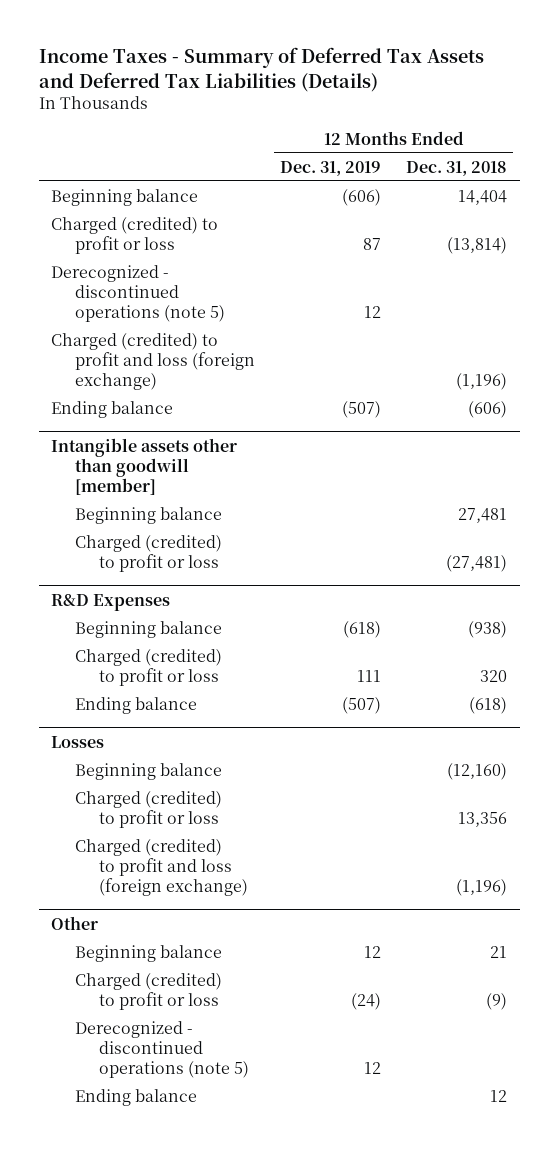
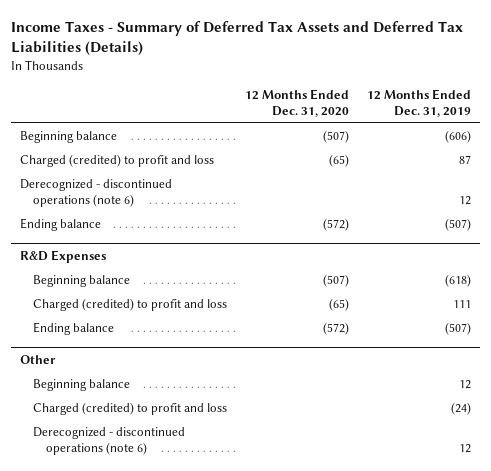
[406,160,508,176] Dec. 31, 2018 -> none
none -> [245,89,350,118] 12 Months Ended Dec. 31, 2020
[51,332,256,390] Charged (credited) to profit and loss (foreign exchange) -> none
[51,216,219,254] Charged (credited) to profit or loss -> [20,154,215,168] Charged (credited) to profit and loss
[51,264,226,322] Derecognized - discontinued operations (note 5) -> [20,179,173,208] Derecognized - discontinued operations (note 6)
[51,437,238,495] Intangible assets other than goodwill [member] -> none
[75,506,223,524] Beginning balance -> none
[75,534,223,572] Charged (credited) to profit or loss -> none
[75,648,223,686] Charged (credited) to profit or loss -> [33,298,228,312] Charged (credited) to profit and loss
[51,735,105,748] Losses -> none
[75,762,223,780] Beginning balance -> none
[75,790,223,828] Charged (credited) to profit or loss -> none
[75,838,249,896] Charged (credited) to profit and loss (foreign exchange) -> none
[75,1088,198,1106] Ending balance -> none
[75,972,223,1010] Charged (credited) to profit or loss -> [33,402,228,416] Charged (credited) to profit and loss
[75,1020,250,1078] Derecognized - discontinued operations (note 5) -> [33,427,186,456] Derecognized - discontinued operations (note 6)

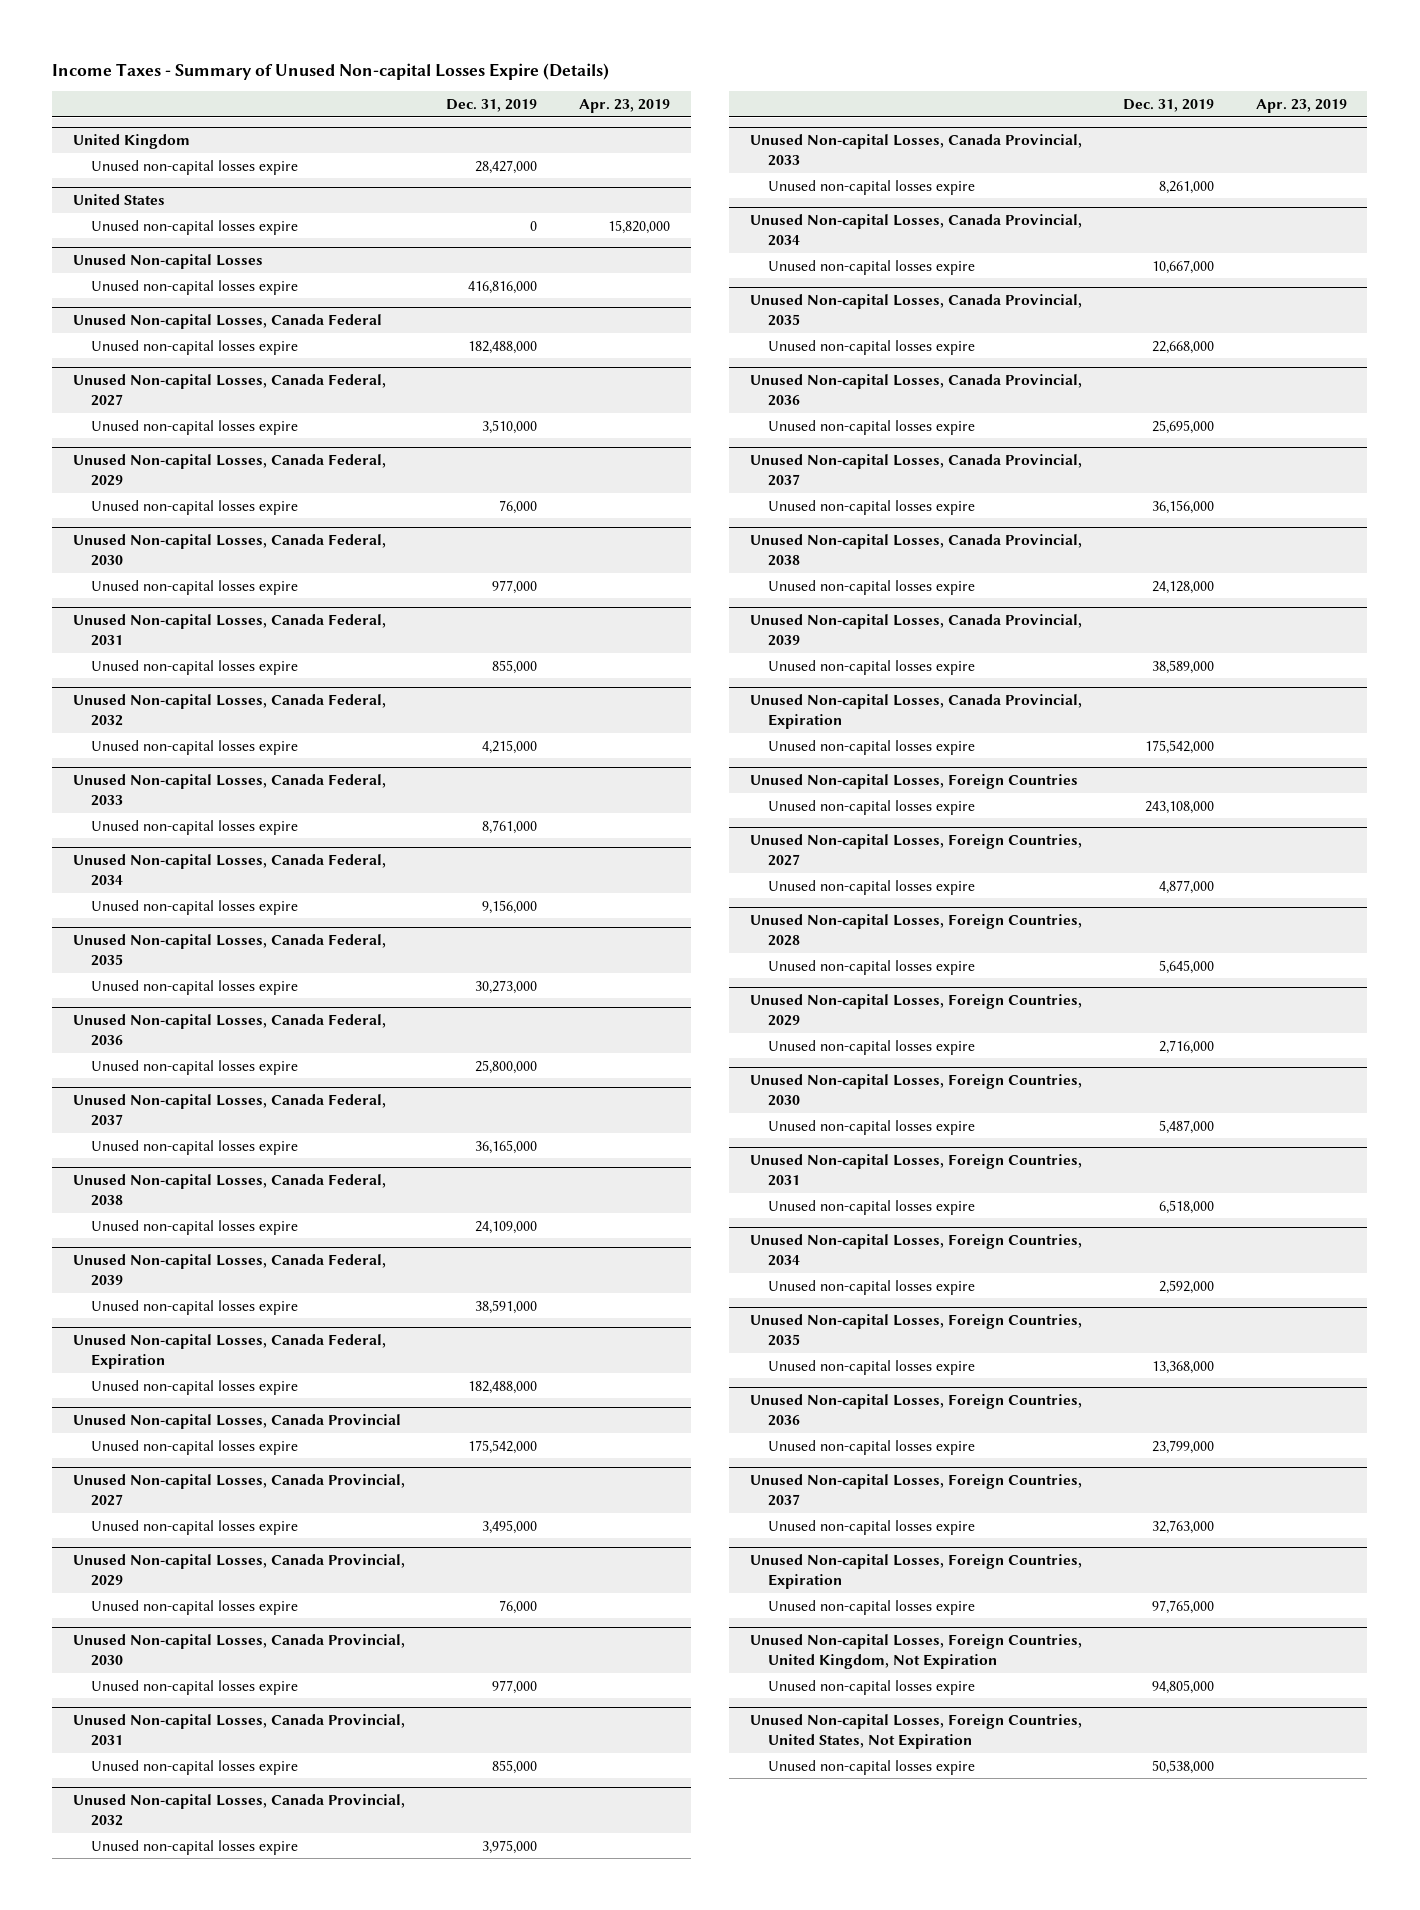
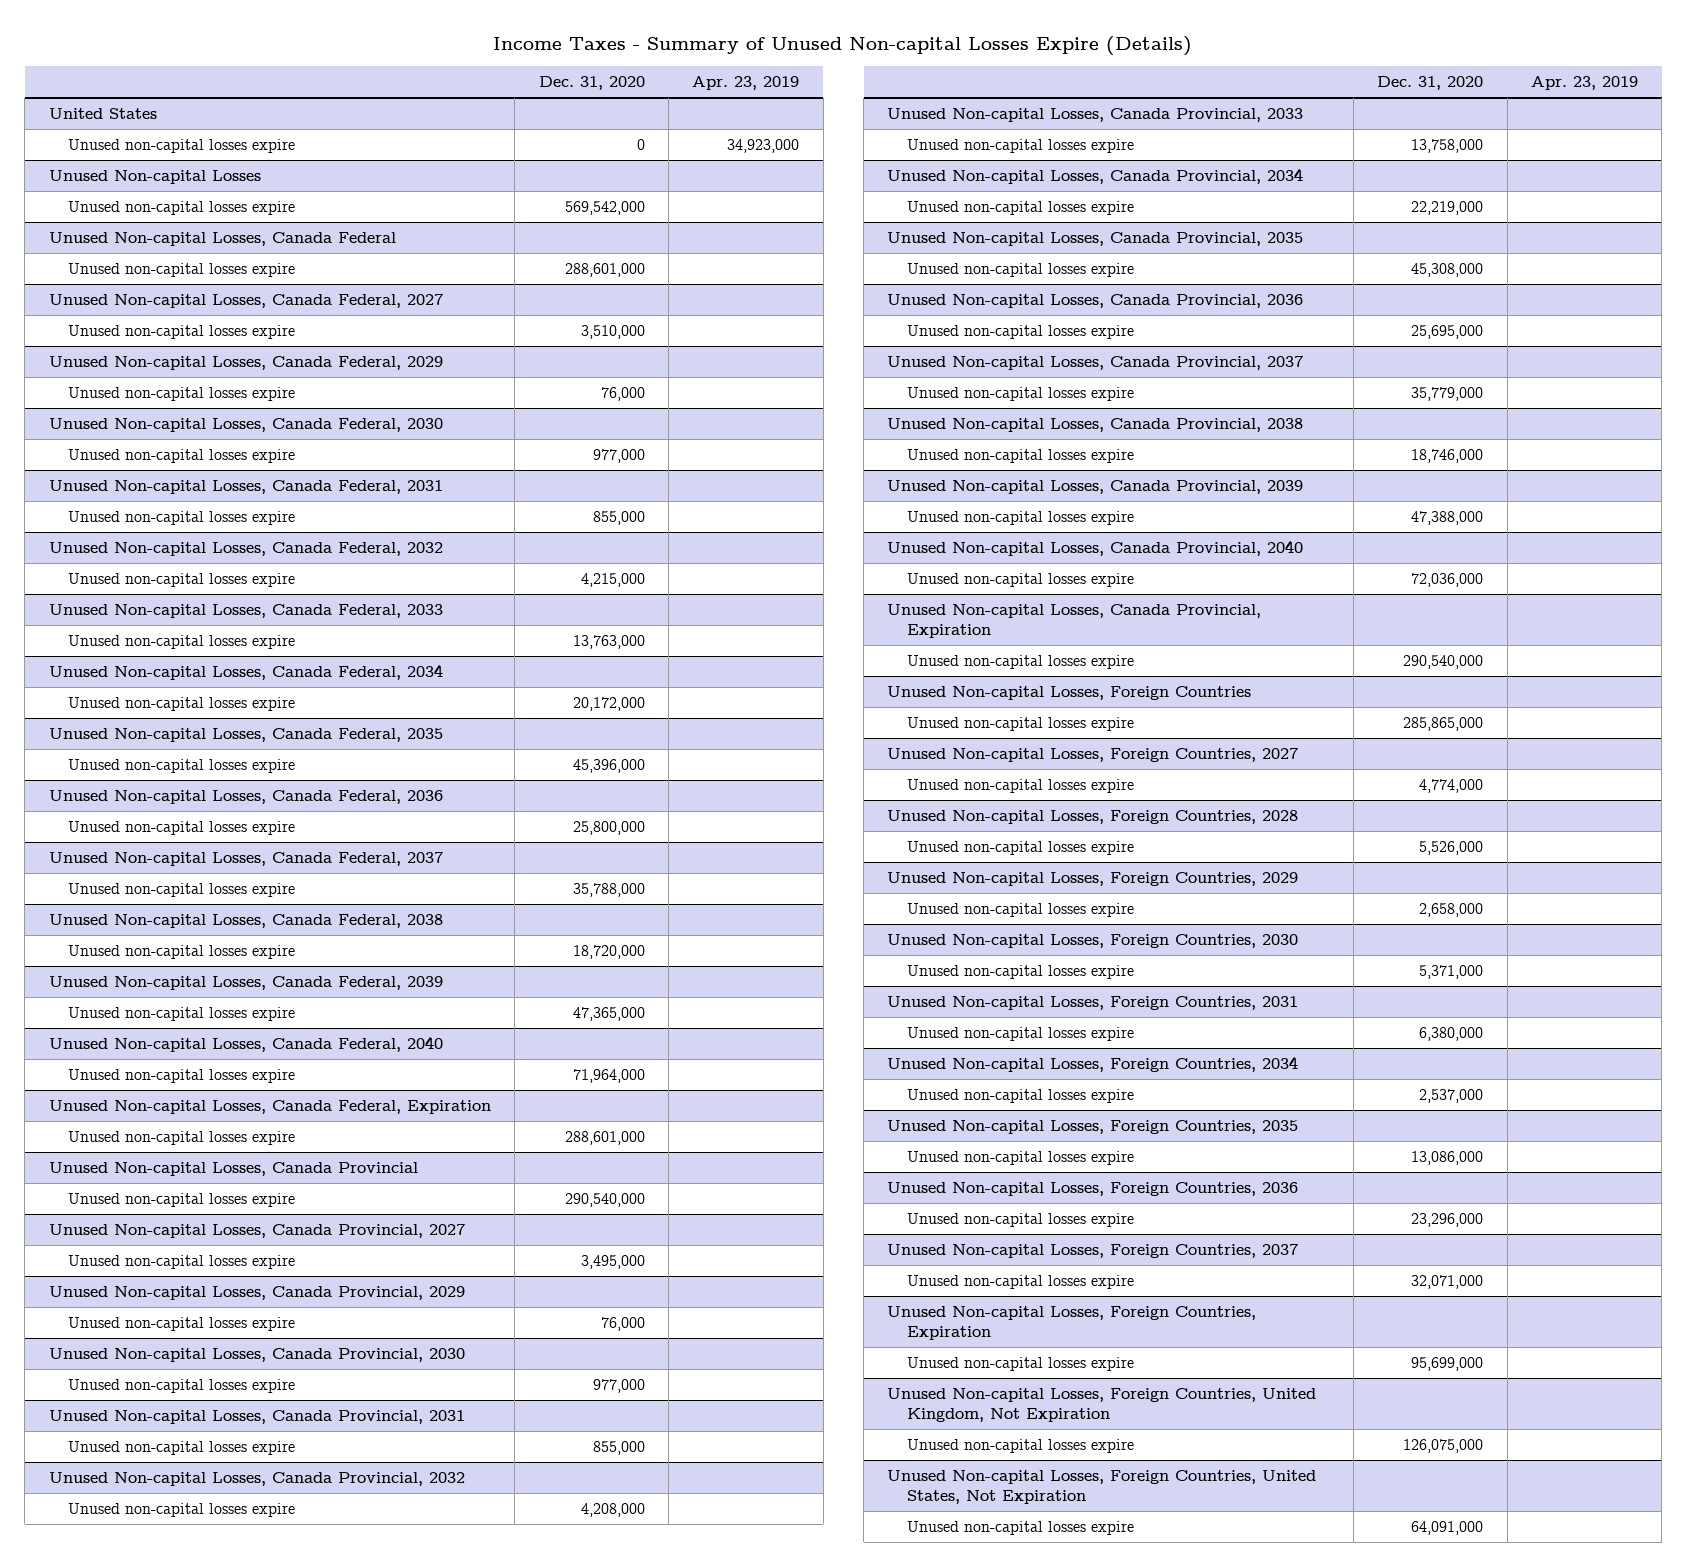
[446,99,538,113] Dec. 31, 2019 -> none
none -> [538,76,645,91] Dec. 31, 2020
[72,134,190,150] United Kingdom -> none
[91,159,299,175] Unused non-capital losses expire -> none
[607,219,670,234] 15,820,000 -> [727,138,800,153] 34,923,000
none -> [48,1035,443,1052] Unused Non-capital Losses, Canada Federal, 2040
none -> [68,1068,296,1083] Unused non-capital losses expire
none -> [887,539,1304,556] Unused Non-capital Losses, Canada Provincial, 2040
none -> [907,572,1135,587] Unused non-capital losses expire

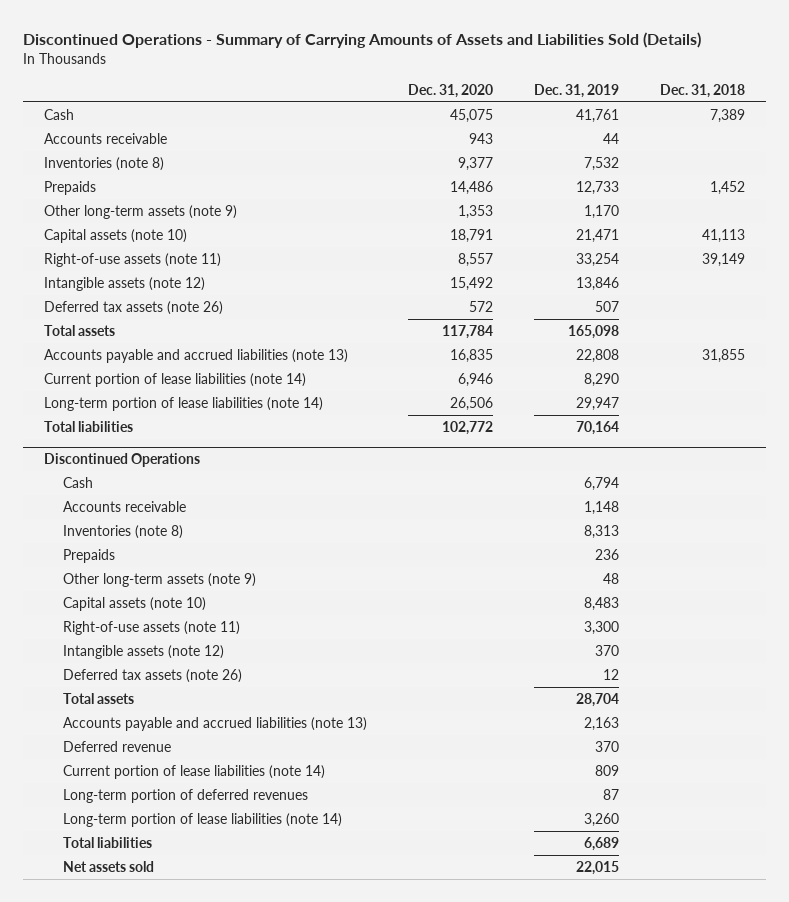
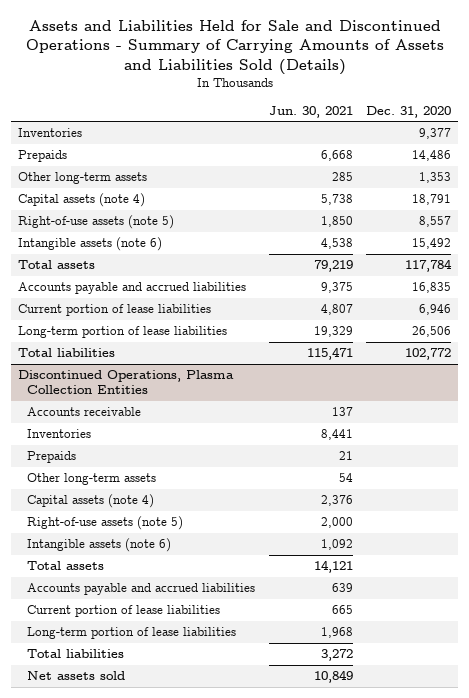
[23,31,702,48] Discontinued Operations - Summary of Carrying Amounts of Assets and Liabilities Sold (Details) -> [25,19,444,75] Assets and Liabilities Held for Sale and Discontinued Operations - Summary of Carrying Amounts of Assets and Liabilities Sold (Details)
[534,83,620,98] Dec. 31, 2019 -> none
[660,83,746,98] Dec. 31, 2018 -> none
none -> [268,105,353,118] Jun. 30, 2021
[43,109,74,121] Cash -> none
[43,133,167,145] Accounts receivable -> none
[43,157,164,172] Inventories (note 8) -> [18,128,83,138] Inventories
[43,301,223,316] Deferred tax assets (note 26) -> none
[43,205,237,220] Other long-term assets (note 9) -> [18,172,148,185] Other long-term assets
[43,229,187,244] Capital assets (note 10) -> [18,193,146,208] Capital assets (note 4)
[43,253,221,268] Right-of-use assets (note 11) -> [18,215,175,230] Right-of-use assets (note 5)
[43,277,205,292] Intangible assets (note 12) -> [18,237,163,252] Intangible assets (note 6)
[43,349,348,364] Accounts payable and accrued liabilities (note 13) -> [18,282,247,295] Accounts payable and accrued liabilities
[43,373,306,388] Current portion of lease liabilities (note 14) -> [18,304,212,317] Current portion of lease liabilities
[43,397,323,412] Long-term portion of lease liabilities (note 14) -> [18,326,228,339] Long-term portion of lease liabilities
[63,477,94,489] Cash -> none
[43,453,200,468] Discontinued Operations -> [18,370,235,395] Discontinued Operations, Plasma Collection Entities
[63,525,184,540] Inventories (note 8) -> [27,429,92,439] Inventories
[63,669,243,684] Deferred tax assets (note 26) -> none
[63,573,257,588] Other long-term assets (note 9) -> [27,473,157,486] Other long-term assets
[63,597,207,612] Capital assets (note 10) -> [27,494,155,509] Capital assets (note 4)
[63,621,241,636] Right-of-use assets (note 11) -> [27,516,184,531] Right-of-use assets (note 5)
[63,645,225,660] Intangible assets (note 12) -> [27,538,172,553] Intangible assets (note 6)
[63,741,172,753] Deferred revenue -> none
[63,789,309,804] Long-term portion of deferred revenues -> none
[63,717,368,732] Accounts payable and accrued liabilities (note 13) -> [27,583,256,596] Accounts payable and accrued liabilities
[63,765,326,780] Current portion of lease liabilities (note 14) -> [27,605,221,618] Current portion of lease liabilities
[63,813,343,828] Long-term portion of lease liabilities (note 14) -> [27,627,237,640] Long-term portion of lease liabilities

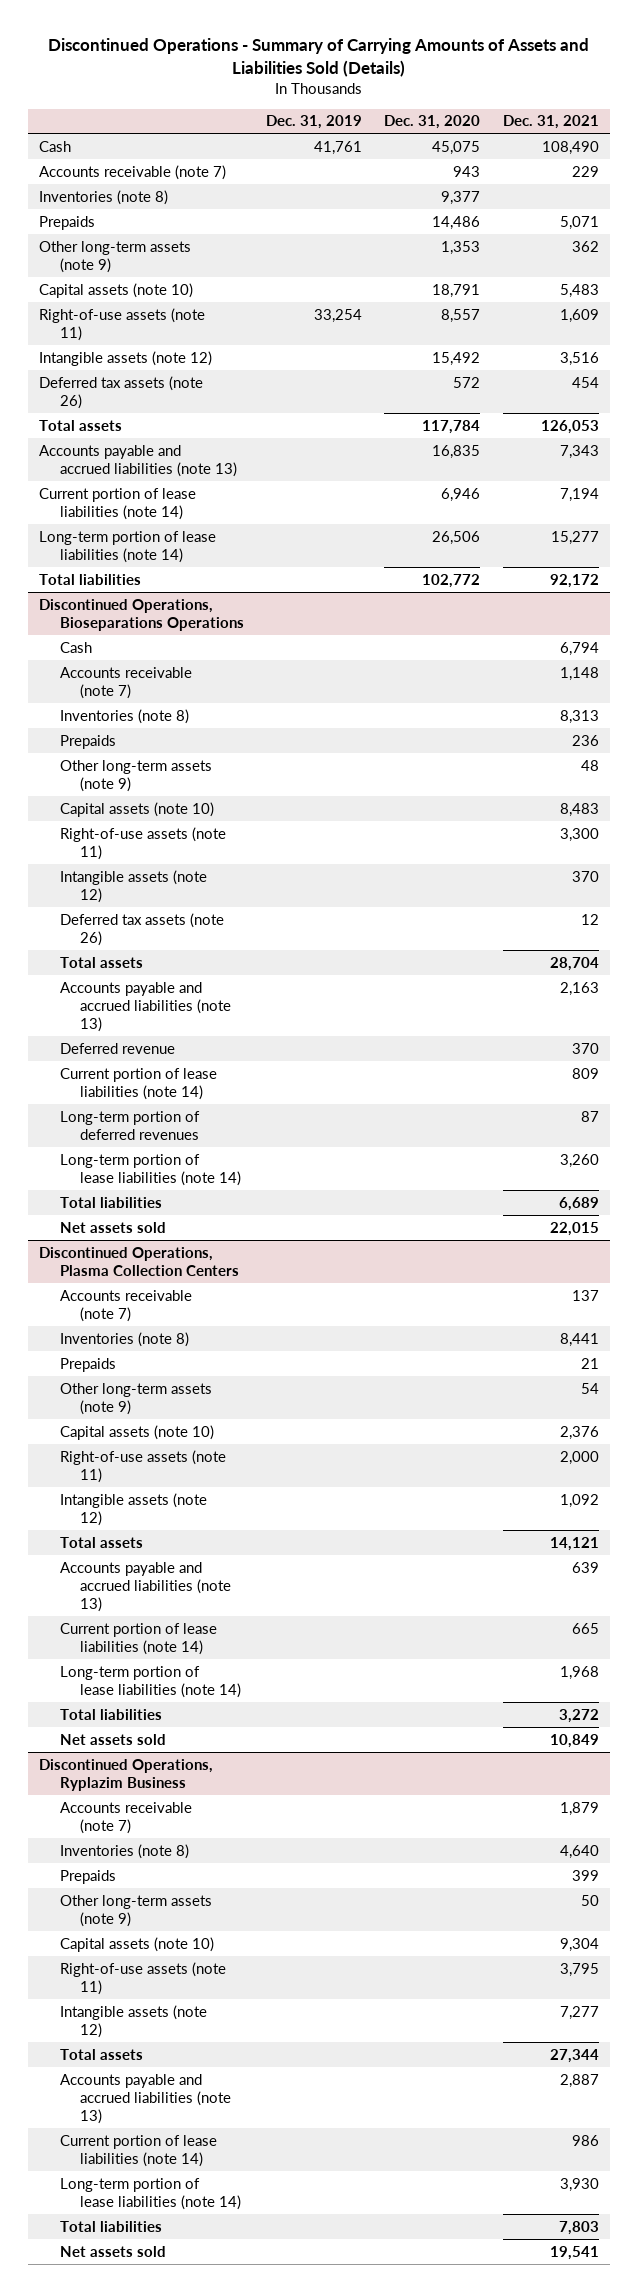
[25,19,444,75] Assets and Liabilities Held for Sale and Discontinued Operations - Summary of Carrying Amounts of Assets and Liabilities Sold (Details) -> [47,37,589,77] Discontinued Operations - Summary of Carrying Amounts of Assets and Liabilities Sold (Details)
[268,105,353,118] Jun. 30, 2021 -> none
none -> [265,115,362,130] Dec. 31, 2019
none -> [502,115,599,130] Dec. 31, 2021
none -> [38,140,71,152] Cash
none -> [38,164,226,180] Accounts receivable (note 7)
[18,128,83,138] Inventories -> [38,189,168,205] Inventories (note 8)
[18,172,148,185] Other long-term assets -> [38,240,191,273] Other long-term assets (note 9)
[18,193,146,208] Capital assets (note 4) -> [38,282,193,298] Capital assets (note 10)
[18,215,175,230] Right-of-use assets (note 5) -> [38,307,205,341] Right-of-use assets (note 11)
[18,237,163,252] Intangible assets (note 6) -> [38,350,212,366] Intangible assets (note 12)
none -> [38,375,203,409] Deferred tax assets (note 26)
[18,282,247,295] Accounts payable and accrued liabilities -> [38,444,237,477] Accounts payable and accrued liabilities (note 13)
[18,304,212,317] Current portion of lease liabilities -> [38,487,196,520] Current portion of lease liabilities (note 14)
[18,326,228,339] Long-term portion of lease liabilities -> [38,530,216,563] Long-term portion of lease liabilities (note 14)
none -> [38,598,244,631] Discontinued Operations, Bioseparations Operations
none -> [59,641,92,653] Cash
none -> [59,666,192,699] Accounts receivable (note 7)
none -> [59,708,189,724] Inventories (note 8)
none -> [59,734,116,749] Prepaids
none -> [59,759,212,792] Other long-term assets (note 9)
none -> [59,801,214,817] Capital assets (note 10)
none -> [59,826,226,860] Right-of-use assets (note 11)
none -> [59,869,207,903] Intangible assets (note 12)
none -> [59,912,224,946] Deferred tax assets (note 26)
none -> [59,956,143,968] Total assets
none -> [59,981,232,1033] Accounts payable and accrued liabilities (note 13)
none -> [59,1042,175,1054] Deferred revenue
none -> [59,1067,217,1100] Current portion of lease liabilities (note 14)
none -> [59,1110,200,1140] Long-term portion of deferred revenues
none -> [59,1153,242,1186] Long-term portion of lease liabilities (note 14)
none -> [59,1196,162,1208] Total liabilities
none -> [59,1221,166,1233] Net assets sold
[18,370,235,395] Discontinued Operations, Plasma Collection Entities -> [38,1246,239,1276] Discontinued Operations, Plasma Collection Centers
[27,407,142,417] Accounts receivable -> [59,1289,192,1322] Accounts receivable (note 7)
[27,429,92,439] Inventories -> [59,1331,189,1347] Inventories (note 8)
[27,473,157,486] Other long-term assets -> [59,1382,212,1415] Other long-term assets (note 9)
[27,494,155,509] Capital assets (note 4) -> [59,1424,214,1440] Capital assets (note 10)
[27,516,184,531] Right-of-use assets (note 5) -> [59,1449,226,1483] Right-of-use assets (note 11)
[27,538,172,553] Intangible assets (note 6) -> [59,1492,207,1526] Intangible assets (note 12)
[27,583,256,596] Accounts payable and accrued liabilities -> [59,1561,232,1613] Accounts payable and accrued liabilities (note 13)
[27,605,221,618] Current portion of lease liabilities -> [59,1622,217,1655] Current portion of lease liabilities (note 14)
[27,627,237,640] Long-term portion of lease liabilities -> [59,1665,242,1698] Long-term portion of lease liabilities (note 14)
none -> [38,1758,213,1791] Discontinued Operations, Ryplazim Business
none -> [59,1801,192,1834] Accounts receivable (note 7)
none -> [59,1843,189,1859] Inventories (note 8)
none -> [59,1869,116,1884] Prepaids
none -> [59,1894,212,1927] Other long-term assets (note 9)
none -> [59,1936,214,1952] Capital assets (note 10)
none -> [59,1961,226,1995] Right-of-use assets (note 11)
none -> [59,2004,207,2038] Intangible assets (note 12)
none -> [59,2048,143,2060] Total assets
none -> [59,2073,232,2125] Accounts payable and accrued liabilities (note 13)
none -> [59,2134,217,2167] Current portion of lease liabilities (note 14)
none -> [59,2177,242,2210] Long-term portion of lease liabilities (note 14)
none -> [59,2220,162,2232] Total liabilities
none -> [59,2245,166,2257] Net assets sold

